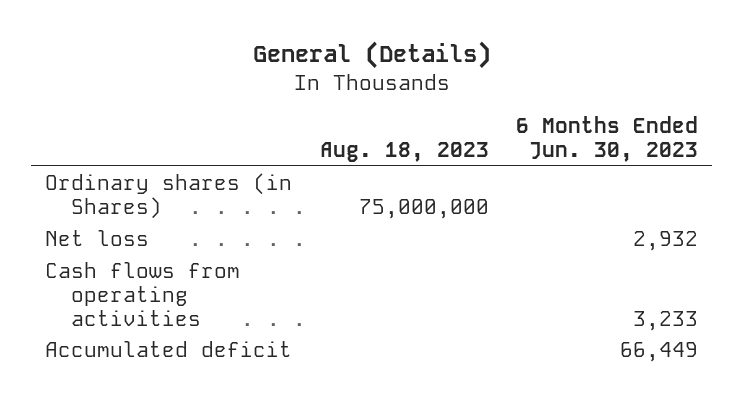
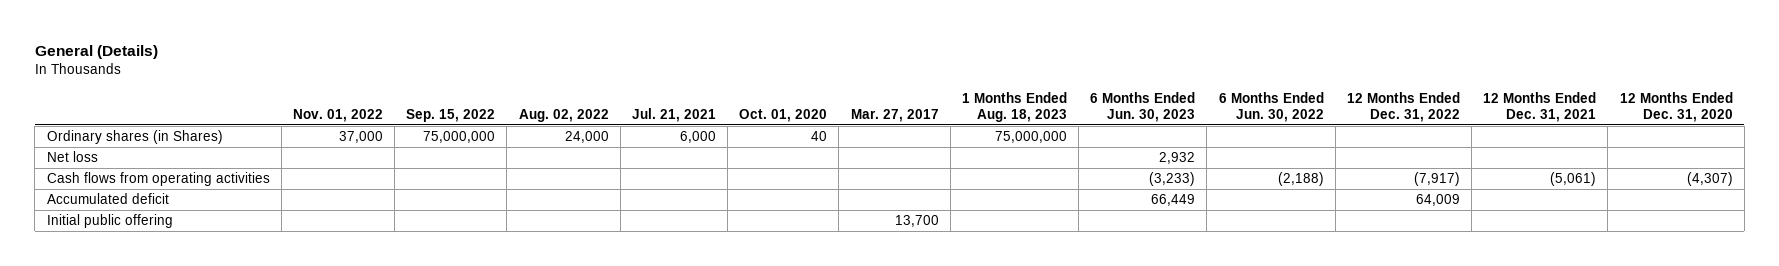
[319,141,489,162] Aug. 18, 2023 -> none
none -> [292,108,383,122] Nov. 01, 2022
none -> [406,108,496,122] Sep. 15, 2022
none -> [518,108,609,122] Aug. 02, 2022
none -> [631,107,716,122] Jul. 21, 2021
none -> [739,108,828,122] Oct. 01, 2020
none -> [850,108,939,122] Mar. 27, 2017
none -> [961,91,1067,122] 1 Months Ended Aug. 18, 2023
none -> [1218,91,1324,122] 6 Months Ended Jun. 30, 2022
none -> [1346,91,1460,122] 12 Months Ended Dec. 31, 2022
none -> [1483,91,1597,122] 12 Months Ended Dec. 31, 2021
none -> [1619,91,1733,122] 12 Months Ended Dec. 31, 2020
[633,310,699,331] 3,233 -> [1149,172,1196,187] (3,233)
none -> [46,214,173,229] Initial public offering

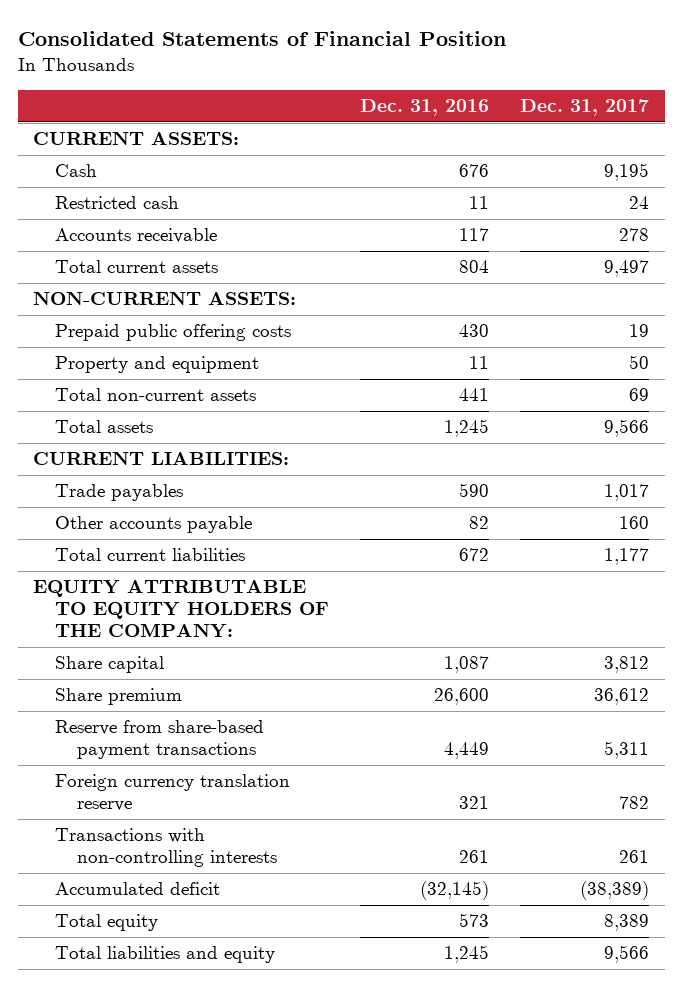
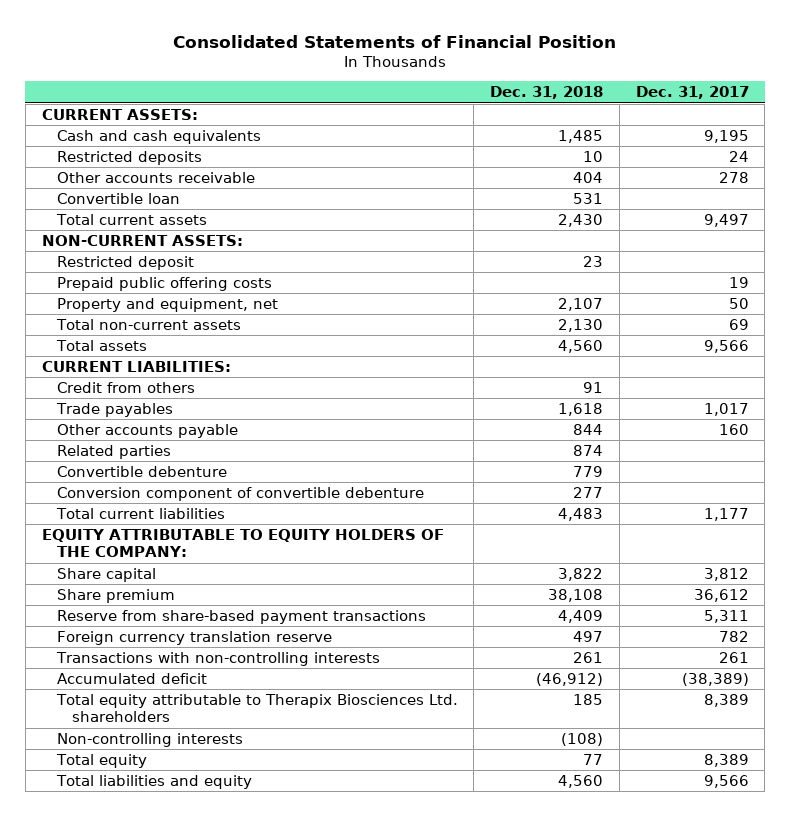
[360,99,490,117] Dec. 31, 2016 -> none
none -> [490,86,604,100] Dec. 31, 2018
[55,164,98,178] Cash -> [56,129,261,144] Cash and cash equivalents
[55,196,180,210] Restricted cash -> [56,150,202,165] Restricted deposits
[55,228,218,244] Accounts receivable -> [56,171,255,183] Other accounts receivable
none -> [56,192,180,204] Convertible loan
none -> [56,255,194,270] Restricted deposit
[55,356,260,374] Property and equipment -> [56,297,278,312] Property and equipment, net
none -> [56,381,195,393] Credit from others
none -> [56,444,171,459] Related parties
none -> [56,465,227,477] Convertible debenture
none -> [56,486,424,501] Conversion component of convertible debenture
none -> [55,693,458,723] Total equity attributable to Therapix Biosciences Ltd. shareholders
none -> [56,732,243,747] Non-controlling interests

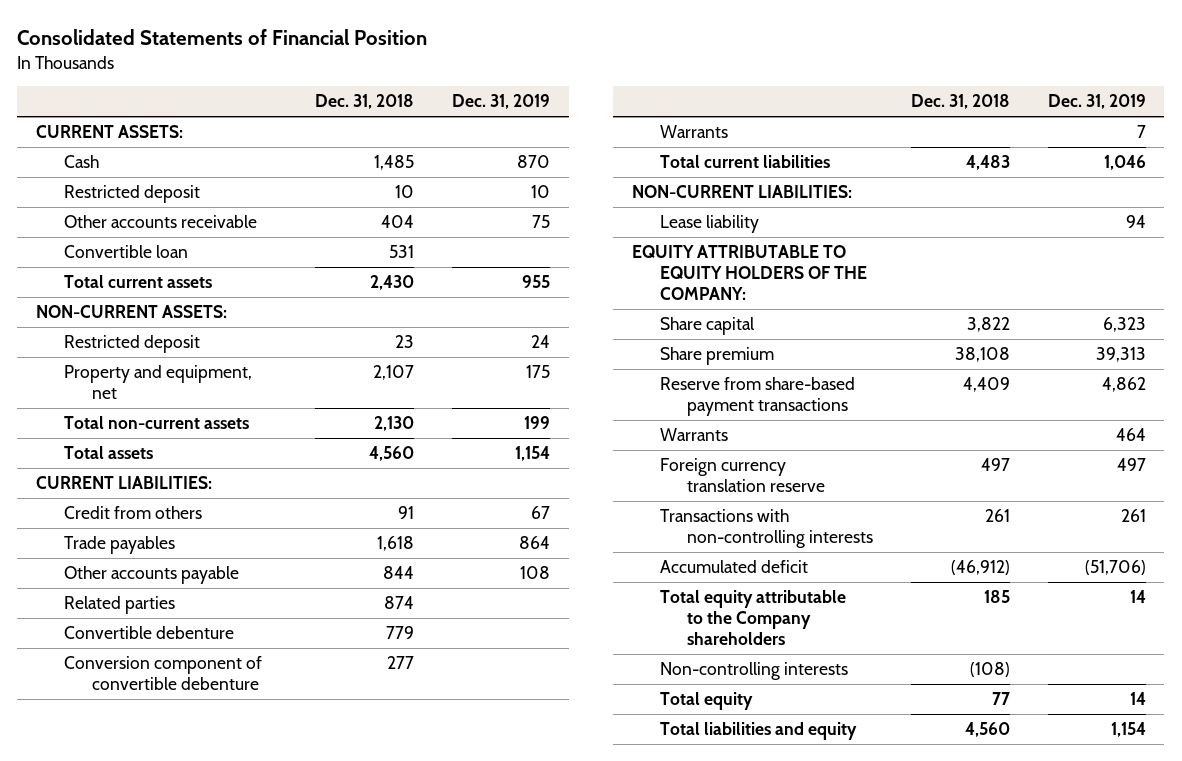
[635,86,749,100] Dec. 31, 2017 -> none
none -> [452,94,551,110] Dec. 31, 2019
[56,129,261,144] Cash and cash equivalents -> [63,155,99,169] Cash
[56,150,202,165] Restricted deposits -> [63,185,200,204] Restricted deposit
[56,276,272,291] Prepaid public offering costs -> none
none -> [659,125,728,139] Warrants
none -> [631,185,852,199] NON-CURRENT LIABILITIES:
none -> [659,215,759,234] Lease liability
none -> [659,428,728,442] Warrants
[55,693,458,723] Total equity attributable to Therapix Biosciences Ltd. shareholders -> [659,590,846,646] Total equity attributable to the Company shareholders

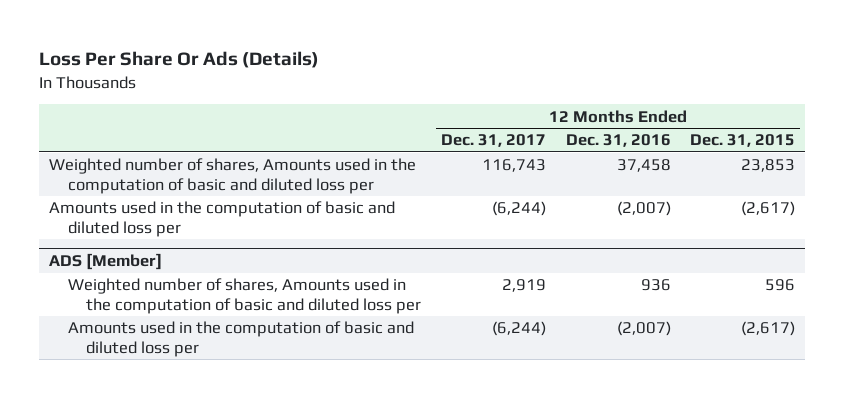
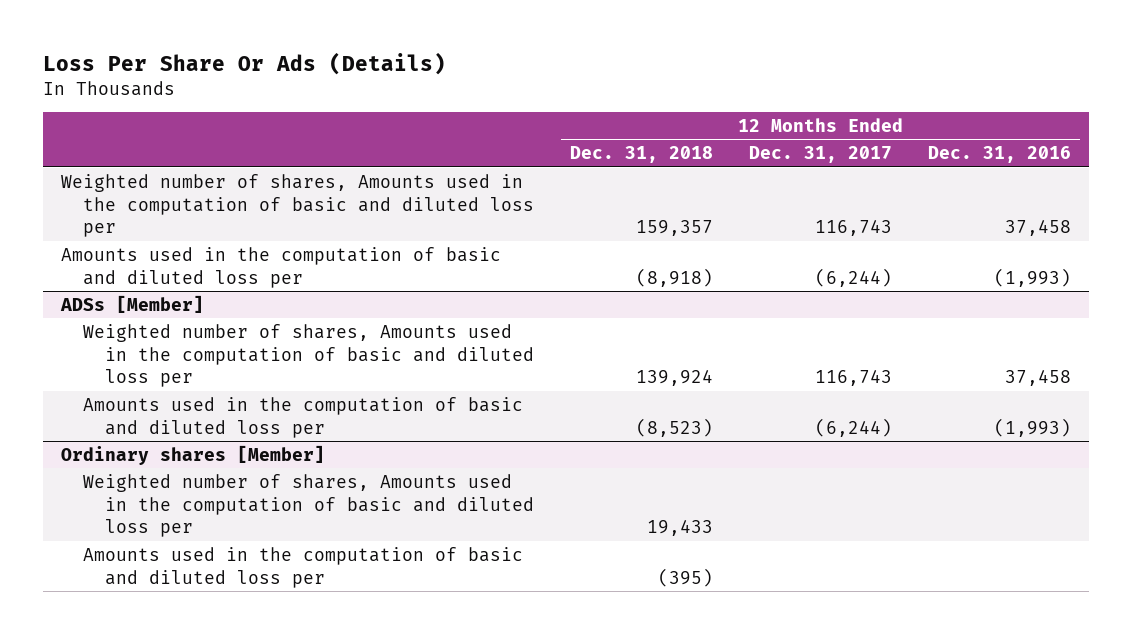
[690,134,796,148] Dec. 31, 2015 -> none
none -> [570,146,714,164] Dec. 31, 2018
[616,201,671,217] (2,007) -> [994,267,1072,287] (1,993)
[49,252,163,270] ADS [Member] -> [60,294,205,313] ADSs [Member]
[501,279,546,293] 2,919 -> [815,369,893,387] 116,743
[640,279,671,292] 936 -> [1005,369,1072,387] 37,458
[616,321,671,337] (2,007) -> [994,417,1072,437] (1,993)
none -> [61,444,326,465] Ordinary shares [Member]
none -> [82,473,534,538] Weighted number of shares, Amounts used in the computation of basic and diluted loss per
none -> [82,546,523,588] Amounts used in the computation of basic and diluted loss per

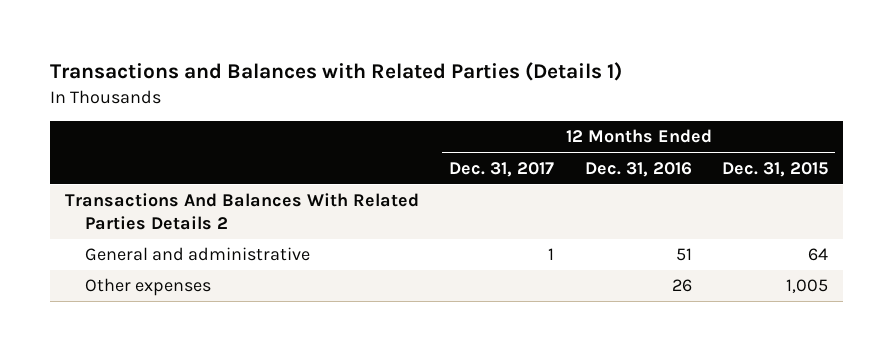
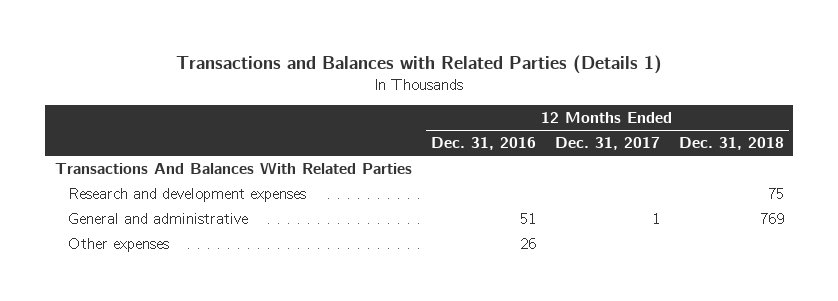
[721,161,828,177] Dec. 31, 2015 -> none
none -> [678,137,784,151] Dec. 31, 2018
[65,193,420,231] Transactions And Balances With Related Parties Details 2 -> [54,161,412,174] Transactions And Balances With Related Parties
none -> [67,187,306,202] Research and development expenses

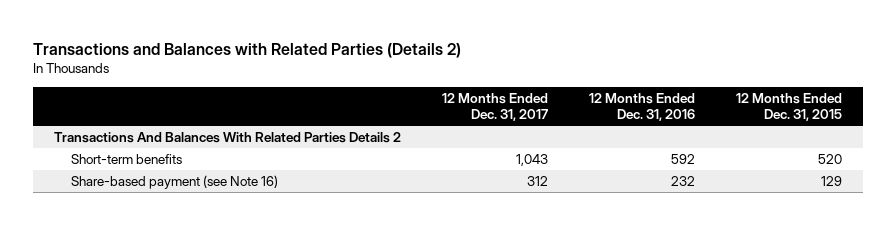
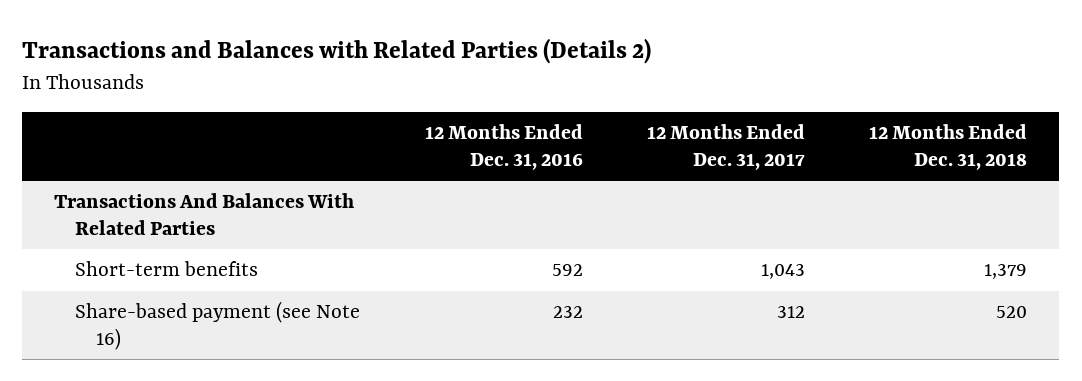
[736,92,843,122] 12 Months Ended Dec. 31, 2015 -> none
none -> [869,124,1028,171] 12 Months Ended Dec. 31, 2018
[53,131,401,143] Transactions And Balances With Related Parties Details 2 -> [54,193,355,236] Transactions And Balances With Related Parties

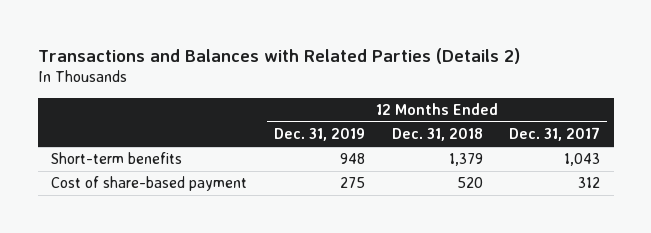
[424,124,583,171] 12 Months Ended Dec. 31, 2016 -> none
none -> [273,128,365,142] Dec. 31, 2019
[54,193,355,236] Transactions And Balances With Related Parties -> none
[75,301,361,351] Share-based payment (see Note 16) -> [51,176,248,192] Cost of share-based payment

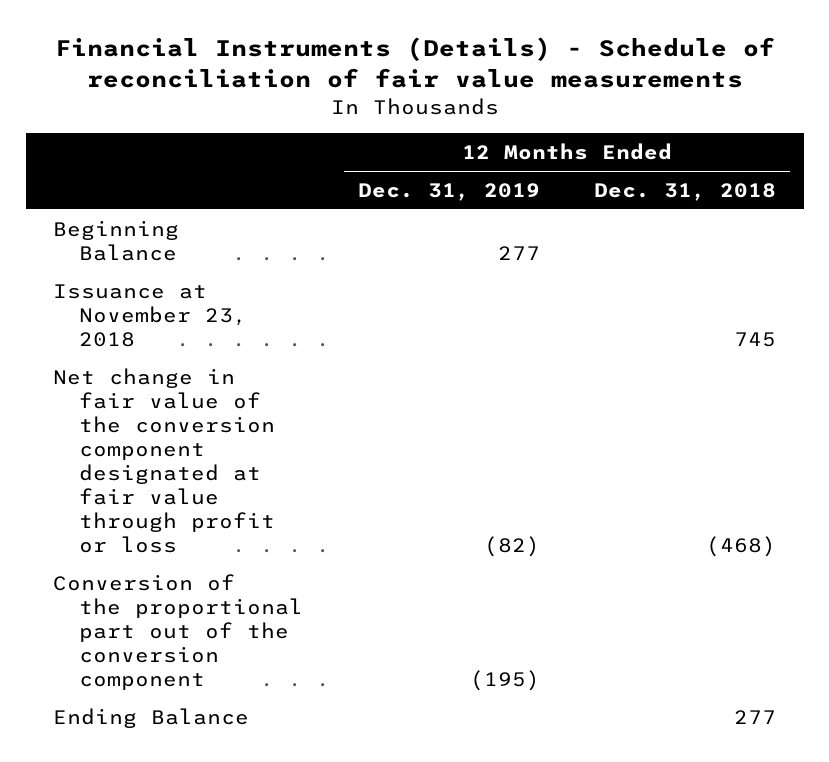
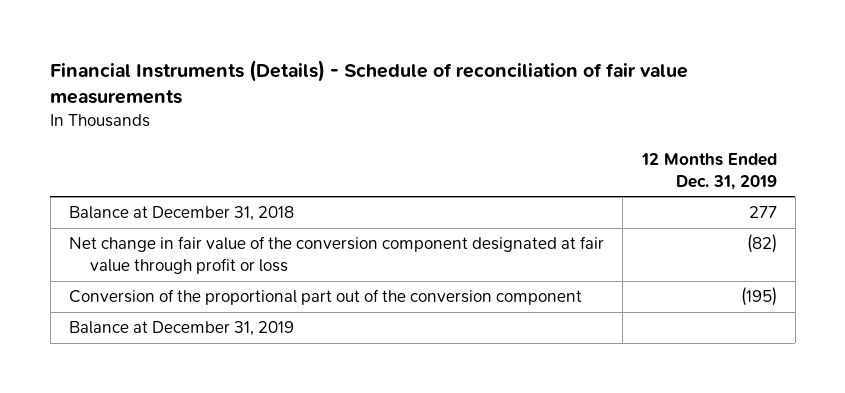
[594,182,777,201] Dec. 31, 2018 -> none
[53,283,248,347] Issuance at November 23, 2018 -> none
[53,219,180,261] Beginning Balance -> [68,206,294,222] Balance at December 31, 2018
[53,707,250,728] Ending Balance -> [68,321,294,337] Balance at December 31, 2019

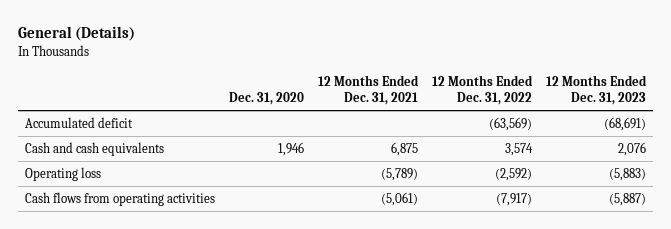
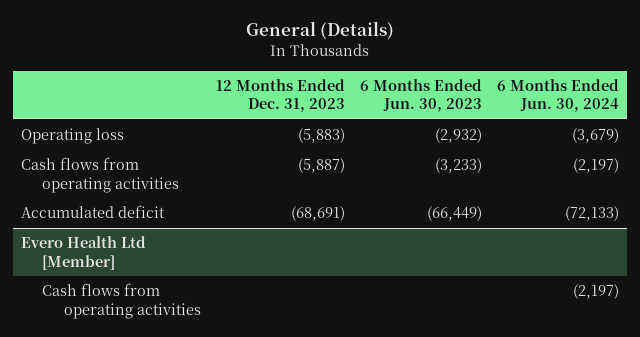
[229,92,305,106] Dec. 31, 2020 -> none
[317,74,419,106] 12 Months Ended Dec. 31, 2021 -> none
[431,74,533,106] 12 Months Ended Dec. 31, 2022 -> none
none -> [359,78,482,113] 6 Months Ended Jun. 30, 2023
none -> [497,78,620,113] 6 Months Ended Jun. 30, 2024
[25,141,165,156] Cash and cash equivalents -> none
[25,116,134,128] Accumulated deficit -> [20,205,165,219] Accumulated deficit
none -> [20,236,146,270] Evero Health Ltd [Member]
none -> [42,283,201,319] Cash flows from operating activities

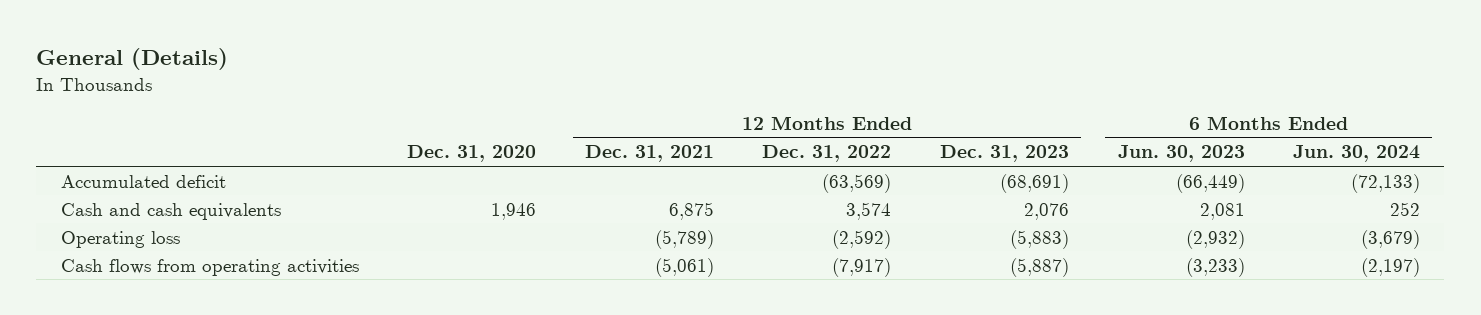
none -> [407,145,537,163] Dec. 31, 2020
none -> [584,145,714,163] Dec. 31, 2021
none -> [762,145,892,163] Dec. 31, 2022
[20,205,165,219] Accumulated deficit -> [60,174,226,188] Accumulated deficit
none -> [60,202,281,220] Cash and cash equivalents
[20,236,146,270] Evero Health Ltd [Member] -> none
[42,283,201,319] Cash flows from operating activities -> none

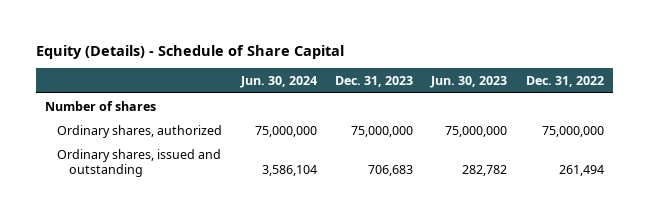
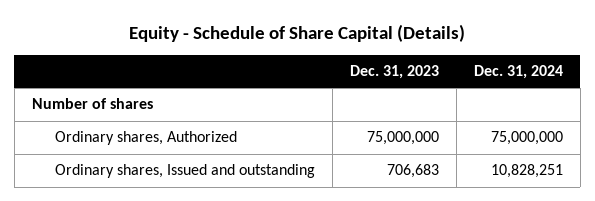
[36,44,345,59] Equity (Details) - Schedule of Share Capital -> [129,24,466,43] Equity - Schedule of Share Capital (Details)
[239,75,317,88] Jun. 30, 2024 -> none
[430,75,508,88] Jun. 30, 2023 -> none
[525,75,604,87] Dec. 31, 2022 -> none
none -> [473,65,563,80] Dec. 31, 2024
[57,124,223,138] Ordinary shares, authorized -> [55,131,238,146] Ordinary shares, Authorized
[57,148,222,177] Ordinary shares, issued and outstanding -> [55,164,316,179] Ordinary shares, Issued and outstanding

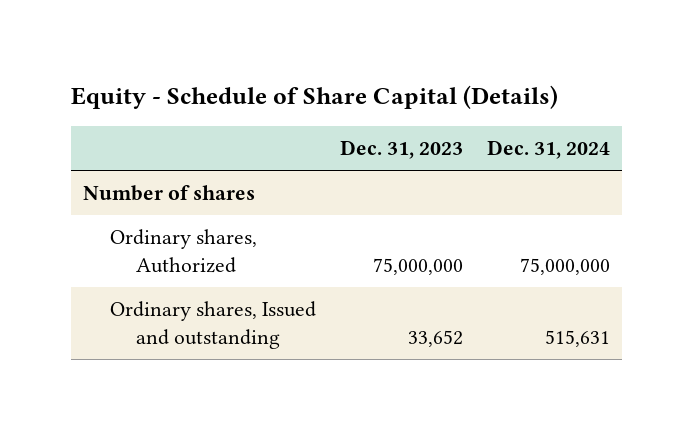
[386,164,439,179] 706,683 -> [407,329,463,347] 33,652
[490,164,563,179] 10,828,251 -> [544,329,610,347] 515,631

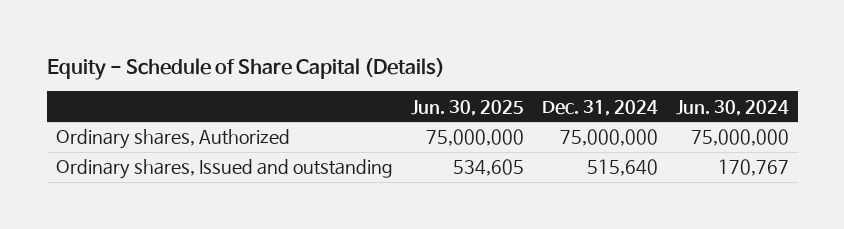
[339,139,463,159] Dec. 31, 2023 -> none
none -> [410,99,524,116] Jun. 30, 2025
none -> [675,99,789,116] Jun. 30, 2024
[82,185,255,202] Number of shares -> none
[544,329,610,347] 515,631 -> [586,159,658,177] 515,640

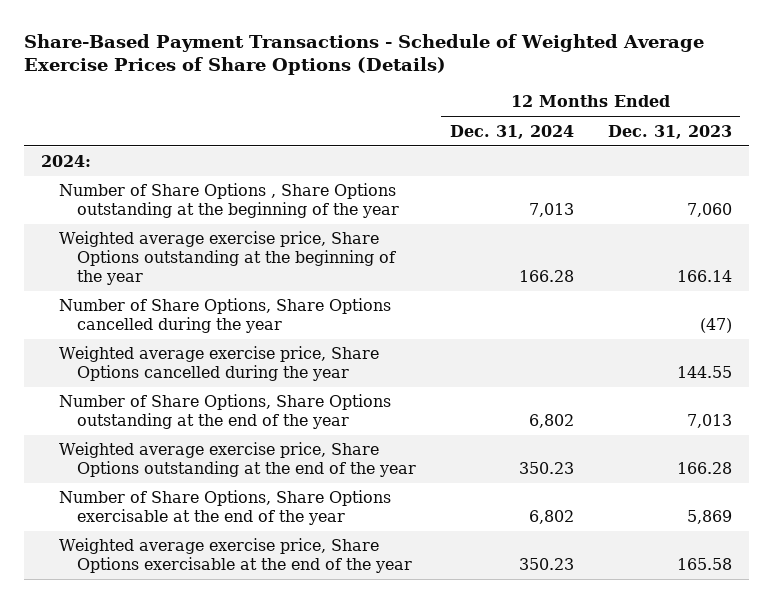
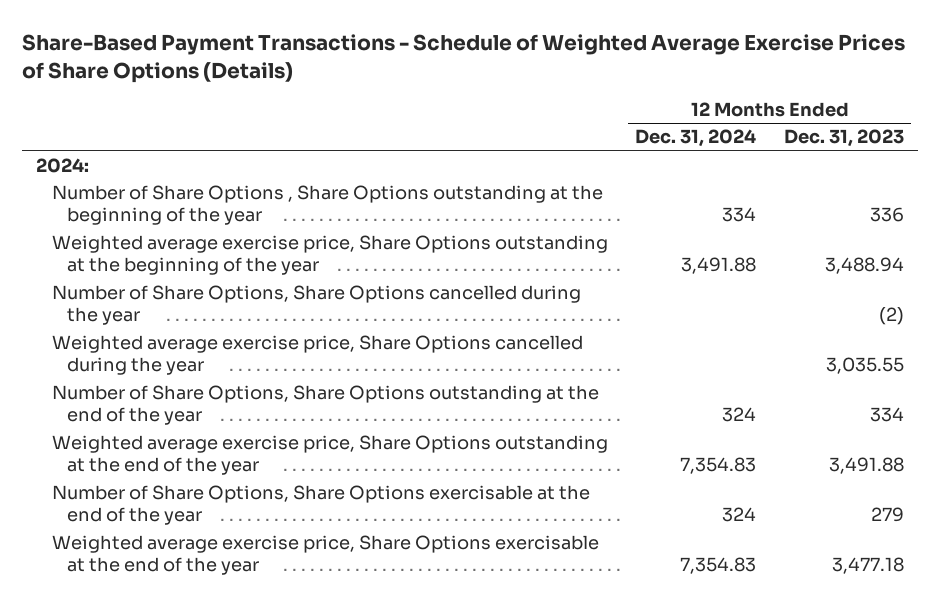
[528,203,574,218] 7,013 -> [722,207,757,223] 334
[686,203,732,218] 7,060 -> [869,207,904,223] 336
[518,270,574,283] 166.28 -> [681,257,757,275] 3,491.88
[676,270,732,283] 166.14 -> [824,257,904,275] 3,488.94
[699,318,732,334] (47) -> [878,307,904,326] (2)
[676,366,732,379] 144.55 -> [825,357,904,375] 3,035.55
[528,414,574,429] 6,802 -> [722,407,757,423] 324
[686,414,732,429] 7,013 -> [869,407,904,423] 334
[518,462,574,475] 350.23 -> [680,457,757,475] 7,354.83
[676,462,732,475] 166.28 -> [828,457,904,475] 3,491.88
[528,510,574,525] 6,802 -> [722,507,757,523] 324
[686,510,732,525] 5,869 -> [870,507,904,523] 279
[518,558,574,571] 350.23 -> [680,557,757,575] 7,354.83
[676,558,732,571] 165.58 -> [831,557,904,575] 3,477.18

